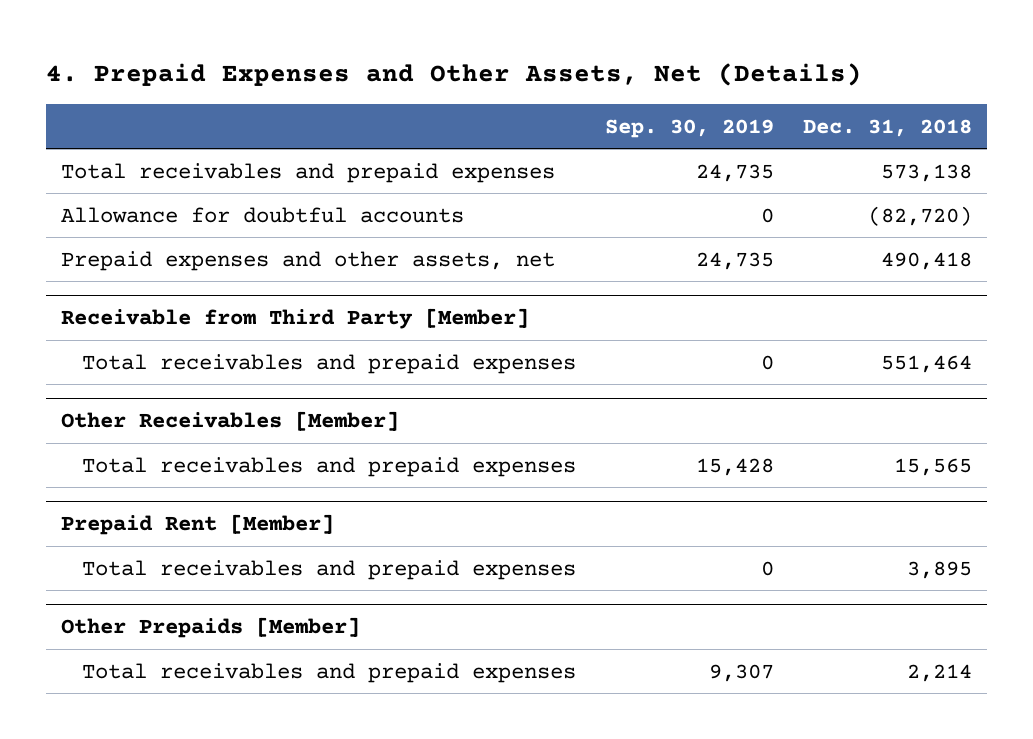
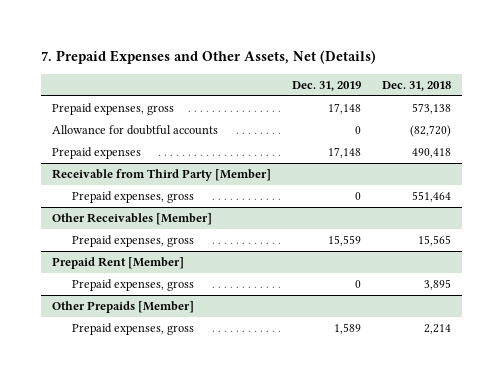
[46,63,863,87] 4. Prepaid Expenses and Other Assets, Net (Details) -> [41,49,377,64] 7. Prepaid Expenses and Other Assets, Net (Details)
[604,118,774,138] Sep. 30, 2019 -> none
none -> [292,80,362,91] Dec. 31, 2019
[61,162,556,183] Total receivables and prepaid expenses -> [51,103,174,116] Prepaid expenses, gross
[61,250,556,271] Prepaid expenses and other assets, net -> [51,147,141,160] Prepaid expenses
[81,353,576,374] Total receivables and prepaid expenses -> [71,191,194,204] Prepaid expenses, gross
[81,456,576,477] Total receivables and prepaid expenses -> [71,235,194,248] Prepaid expenses, gross
[81,559,576,580] Total receivables and prepaid expenses -> [71,279,194,292] Prepaid expenses, gross
[81,662,576,683] Total receivables and prepaid expenses -> [71,323,194,336] Prepaid expenses, gross

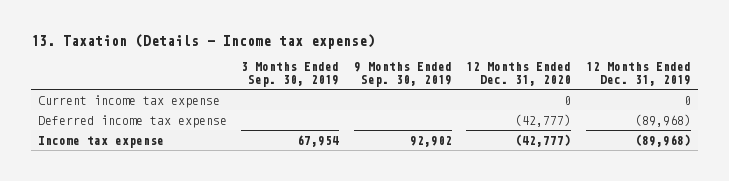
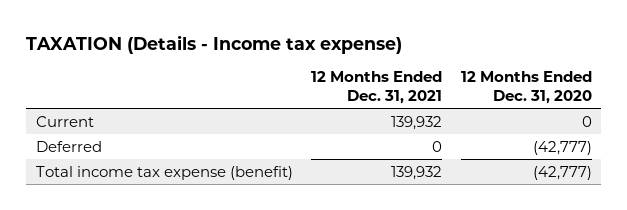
[30,34,375,50] 13. Taxation (Details - Income tax expense) -> [26,34,403,54] TAXATION (Details - Income tax expense)
[241,62,340,87] 3 Months Ended Sep. 30, 2019 -> none
[353,62,452,87] 9 Months Ended Sep. 30, 2019 -> none
[585,62,691,86] 12 Months Ended Dec. 31, 2019 -> none
none -> [311,71,443,105] 12 Months Ended Dec. 31, 2021
[37,94,220,108] Current income tax expense -> [35,115,94,127] Current
[37,114,227,128] Deferred income tax expense -> [35,140,102,152] Deferred
[37,135,164,148] Income tax expense -> [35,165,293,180] Total income tax expense (benefit)

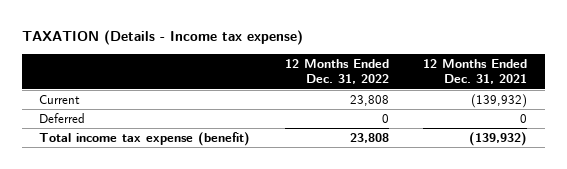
[460,71,592,105] 12 Months Ended Dec. 31, 2020 -> none
none -> [284,58,389,85] 12 Months Ended Dec. 31, 2022
[391,115,443,130] 139,932 -> [471,93,528,108] (139,932)
[391,165,443,180] 139,932 -> [469,131,528,146] (139,932)

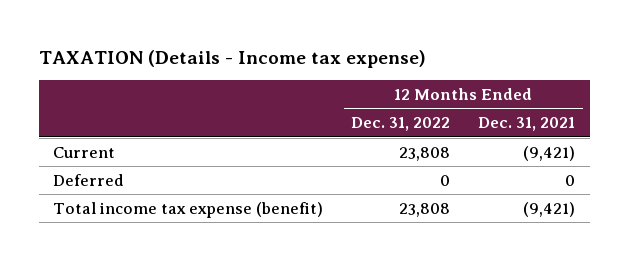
[471,93,528,108] (139,932) -> [523,145,576,161] (9,421)
[469,131,528,146] (139,932) -> [523,201,576,217] (9,421)

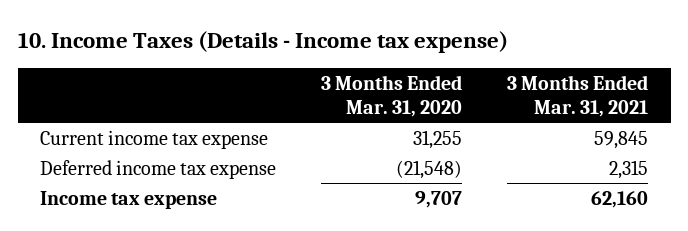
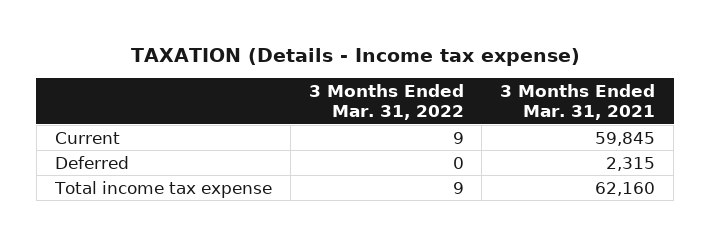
[17,31,508,54] 10. Income Taxes (Details - Income tax expense) -> [131,47,581,66] TAXATION (Details - Income tax expense)
[321,74,463,118] 3 Months Ended Mar. 31, 2020 -> none
none -> [308,84,464,121] 3 Months Ended Mar. 31, 2022
[40,129,269,149] Current income tax expense -> [54,131,120,144] Current
[40,159,277,179] Deferred income tax expense -> [54,155,129,169] Deferred
[40,190,218,209] Income tax expense -> [53,180,272,198] Total income tax expense

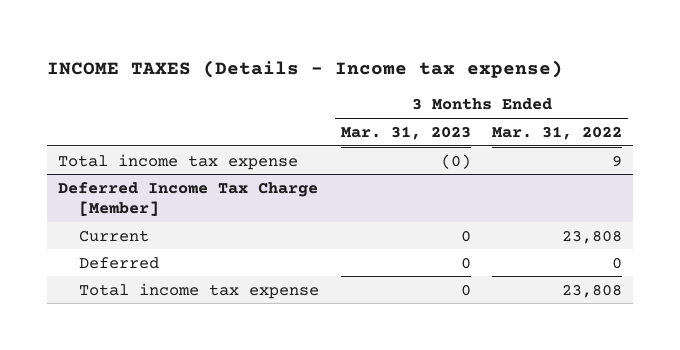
[131,47,581,66] TAXATION (Details - Income tax expense) -> [47,59,564,78] INCOME TAXES (Details - Income tax expense)
[500,84,656,121] 3 Months Ended Mar. 31, 2021 -> none
none -> [340,125,471,140] Mar. 31, 2023
[54,131,120,144] Current -> none
[54,155,129,169] Deferred -> none
none -> [58,181,319,216] Deferred Income Tax Charge [Member]
none -> [79,229,150,242] Current
none -> [79,256,160,269] Deferred
none -> [79,282,320,299] Total income tax expense

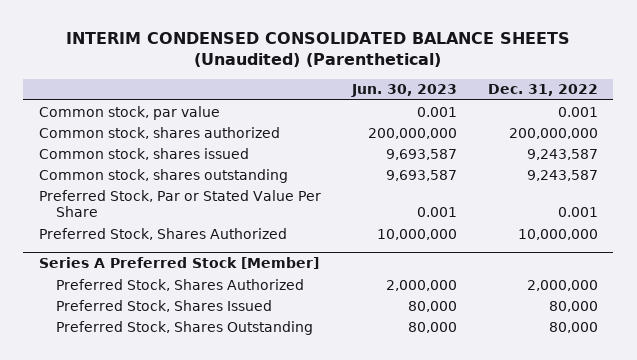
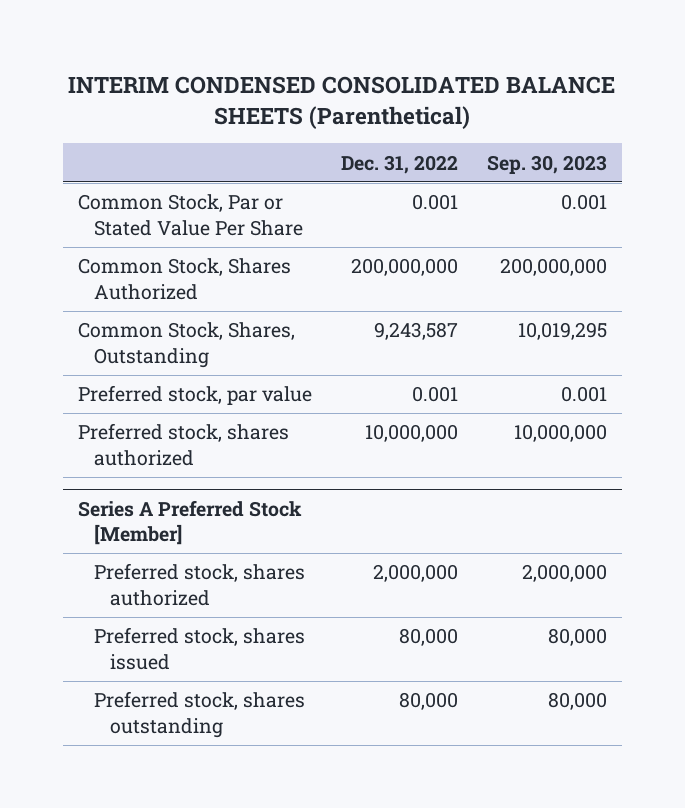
[66,32,571,68] INTERIM CONDENSED CONSOLIDATED BALANCE SHEETS (Unaudited) (Parenthetical) -> [68,76,616,129] INTERIM CONDENSED CONSOLIDATED BALANCE SHEETS (Parenthetical)
[350,84,457,98] Jun. 30, 2023 -> none
none -> [487,154,608,174] Sep. 30, 2023
[38,147,249,160] Common stock, shares issued -> none
[38,105,220,120] Common stock, par value -> [77,194,303,236] Common Stock, Par or Stated Value Per Share
[38,126,280,139] Common stock, shares authorized -> [77,258,291,300] Common Stock, Shares Authorized
[38,168,288,183] Common stock, shares outstanding -> [77,322,295,368] Common Stock, Shares, Outstanding
[38,189,321,218] Preferred Stock, Par or Stated Value Per Share -> [77,385,312,406] Preferred stock, par value
[38,227,287,240] Preferred Stock, Shares Authorized -> [77,423,289,466] Preferred stock, shares authorized
[55,278,304,291] Preferred Stock, Shares Authorized -> [93,563,305,606] Preferred stock, shares authorized
[55,299,272,312] Preferred Stock, Shares Issued -> [93,627,305,670] Preferred stock, shares issued
[55,320,313,335] Preferred Stock, Shares Outstanding -> [93,691,305,738] Preferred stock, shares outstanding

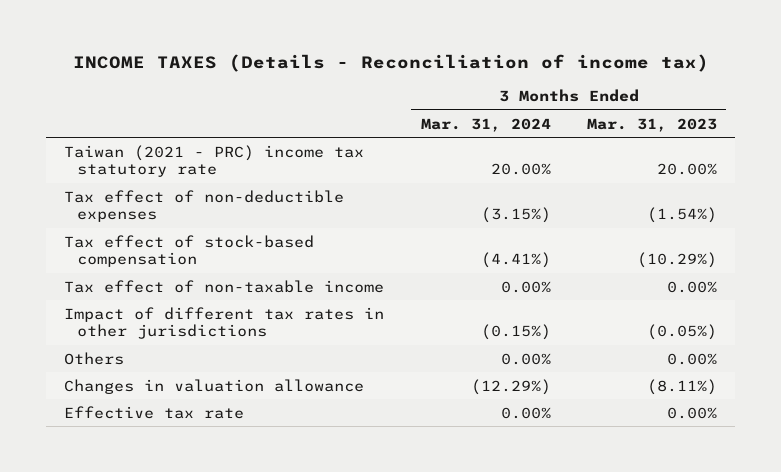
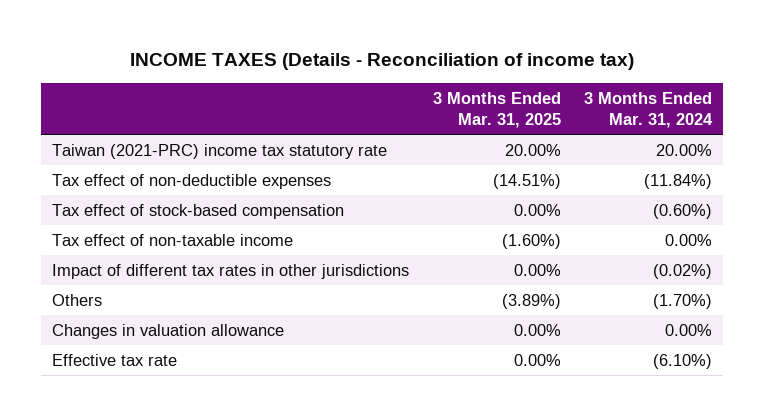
[586,117,717,132] Mar. 31, 2023 -> none
none -> [432,91,561,128] 3 Months Ended Mar. 31, 2025
[64,144,365,178] Taiwan (2021 - PRC) income tax statutory rate -> [52,143,388,159] Taiwan (2021-PRC) income tax statutory rate
[480,207,551,224] (3.15%) -> [643,173,712,189] (11.84%)
[480,252,551,269] (4.41%) -> [652,203,712,219] (0.60%)
[480,324,551,341] (0.15%) -> [652,263,712,279] (0.02%)
[500,352,551,365] 0.00% -> [652,293,712,309] (1.70%)
[470,378,551,395] (12.29%) -> [664,323,712,336] 0.00%
[500,406,551,419] 0.00% -> [652,353,712,369] (6.10%)

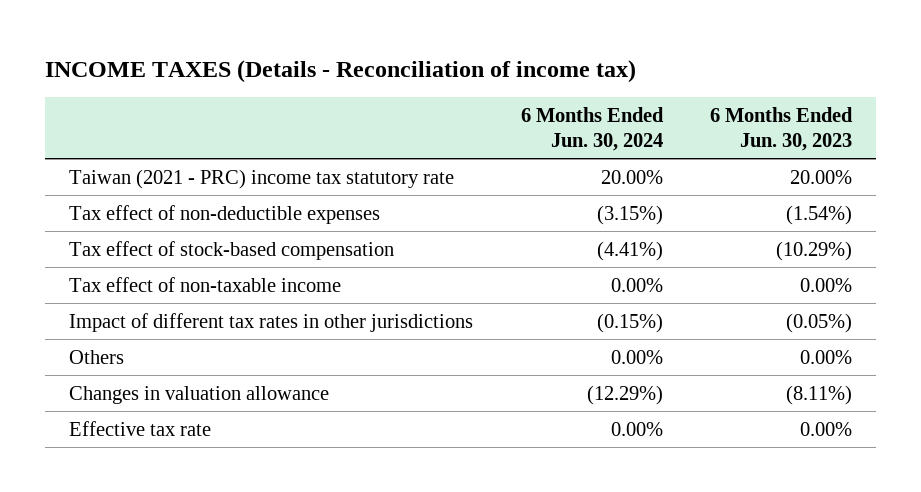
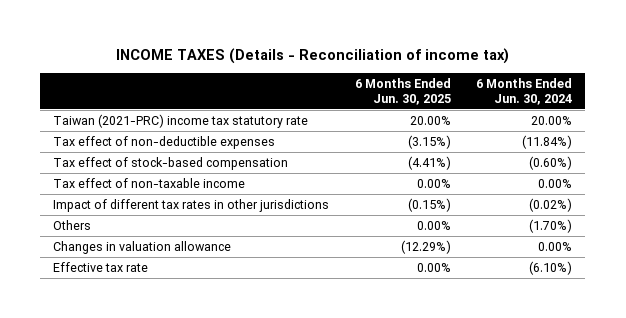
[710,107,854,151] 6 Months Ended Jun. 30, 2023 -> none
none -> [354,77,451,105] 6 Months Ended Jun. 30, 2025
[68,168,454,189] Taiwan (2021 - PRC) income tax statutory rate -> [53,114,309,129] Taiwan (2021-PRC) income tax statutory rate
[596,204,663,225] (3.15%) -> [522,135,573,150] (11.84%)
[596,240,663,261] (4.41%) -> [529,156,573,171] (0.60%)
[596,312,663,333] (0.15%) -> [529,198,573,213] (0.02%)
[610,349,663,364] 0.00% -> [529,219,573,234] (1.70%)
[586,384,663,405] (12.29%) -> [538,242,573,252] 0.00%
[610,421,663,436] 0.00% -> [529,261,573,276] (6.10%)

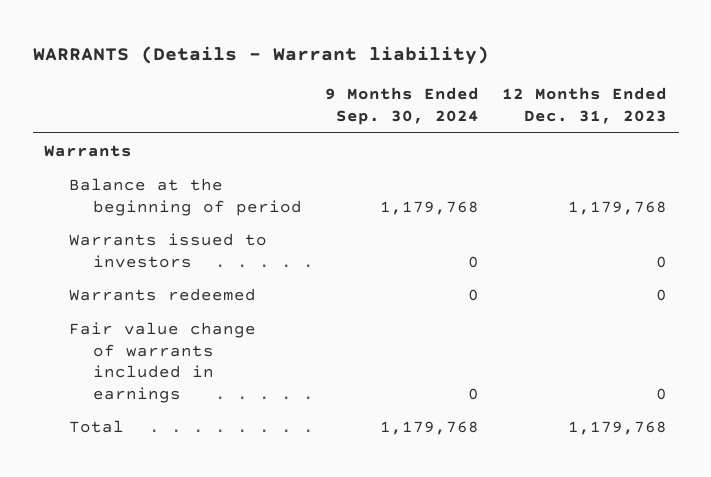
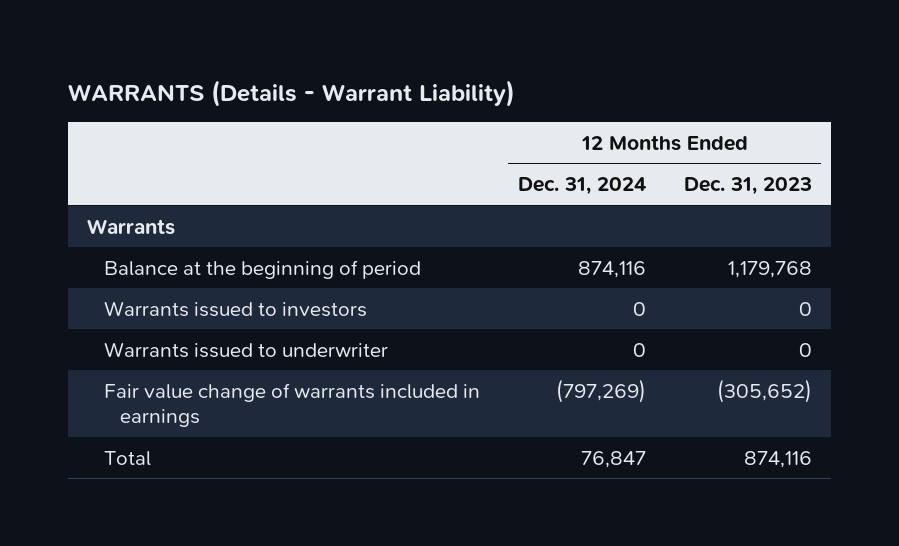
[32,45,489,65] WARRANTS (Details - Warrant liability) -> [68,79,516,107] WARRANTS (Details - Warrant Liability)
[325,87,480,125] 9 Months Ended Sep. 30, 2024 -> none
none -> [517,177,646,196] Dec. 31, 2024
[68,288,256,302] Warrants redeemed -> none
none -> [103,341,388,358] Warrants issued to underwriter
[656,387,668,400] 0 -> [716,378,812,403] (305,652)
[568,421,668,436] 1,179,768 -> [743,450,812,468] 874,116

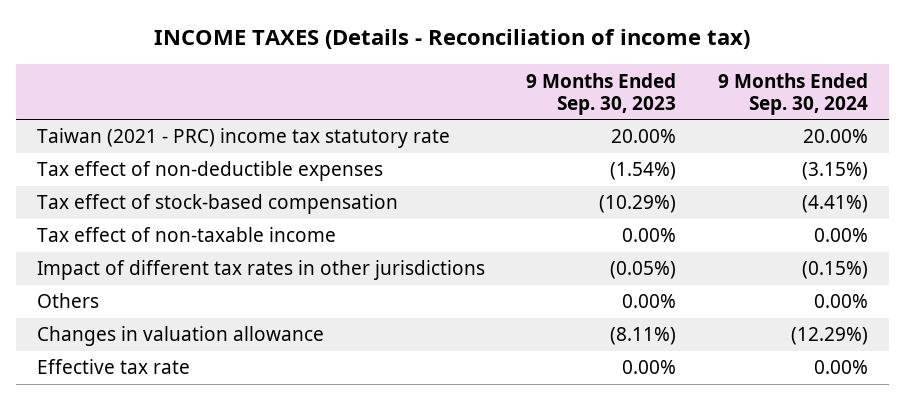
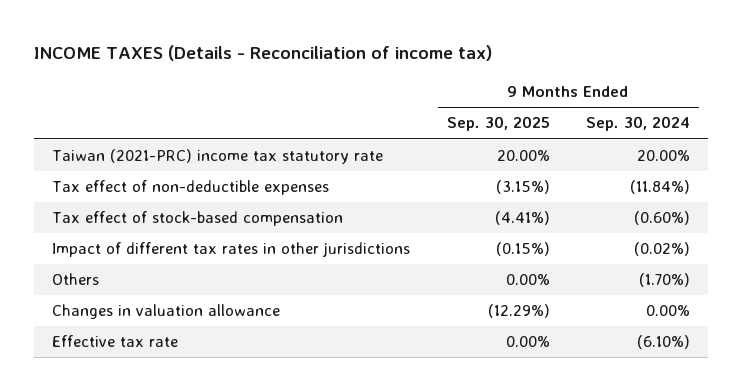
[526,72,677,115] 9 Months Ended Sep. 30, 2023 -> none
none -> [446,116,550,132] Sep. 30, 2025
[36,227,336,243] Tax effect of non-taxable income -> none
[36,128,450,149] Taiwan (2021 - PRC) income tax statutory rate -> [52,149,384,165] Taiwan (2021-PRC) income tax statutory rate
[802,162,869,181] (3.15%) -> [629,180,690,195] (11.84%)
[802,195,869,214] (4.41%) -> [633,211,690,226] (0.60%)
[802,261,869,280] (0.15%) -> [633,242,690,257] (0.02%)
[814,294,869,309] 0.00% -> [638,273,690,288] (1.70%)
[791,327,869,346] (12.29%) -> [645,305,690,317] 0.00%
[814,360,869,375] 0.00% -> [636,335,690,350] (6.10%)

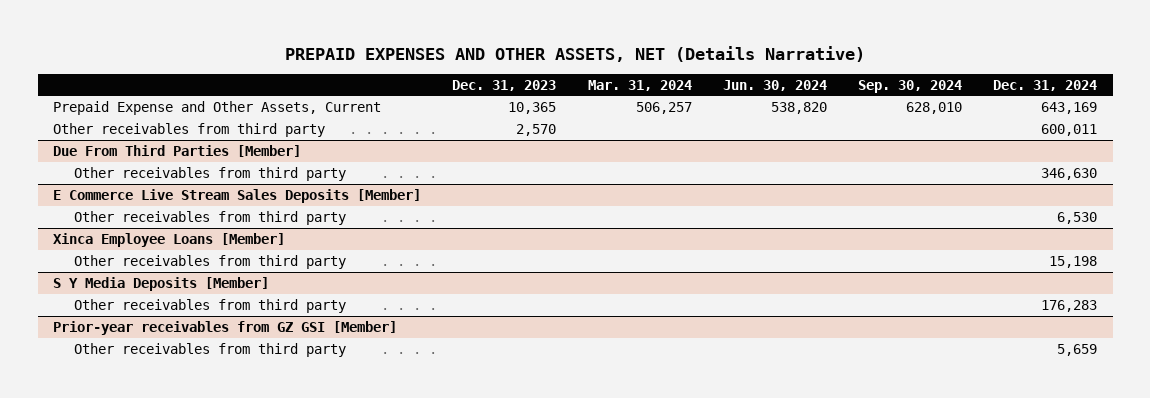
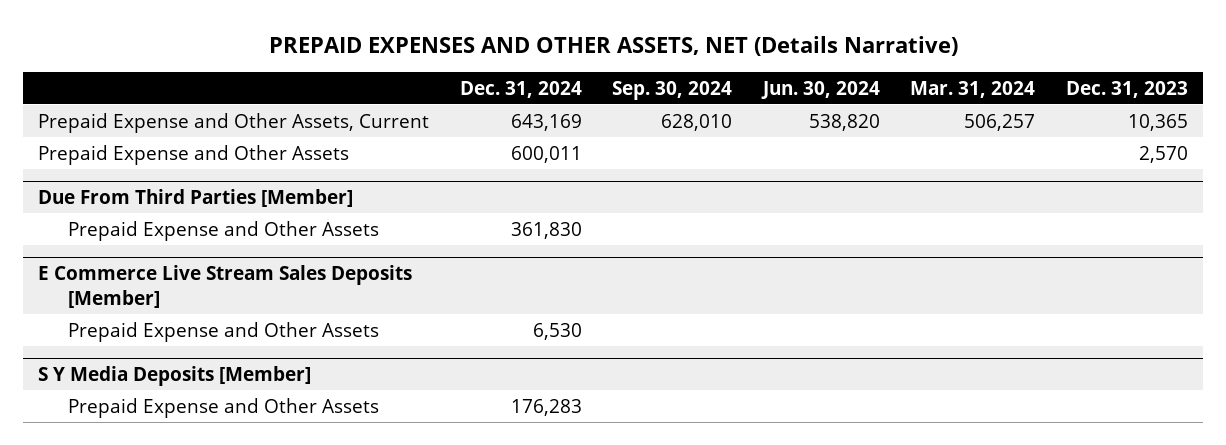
[53,123,326,138] Other receivables from third party -> [38,144,350,165] Prepaid Expense and Other Assets
[73,167,346,182] Other receivables from third party -> none
none -> [68,220,380,241] Prepaid Expense and Other Assets
[53,233,286,248] Xinca Employee Loans [Member] -> none
[73,255,346,270] Other receivables from third party -> none
[73,211,346,226] Other receivables from third party -> [68,321,380,342] Prepaid Expense and Other Assets
[53,321,398,336] Prior-year receivables from GZ GSI [Member] -> none
[73,343,346,358] Other receivables from third party -> none
[73,299,346,314] Other receivables from third party -> [68,397,380,418] Prepaid Expense and Other Assets

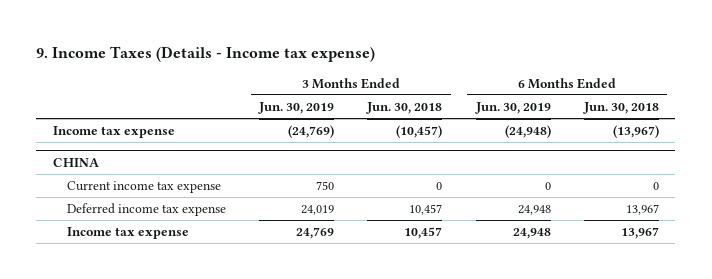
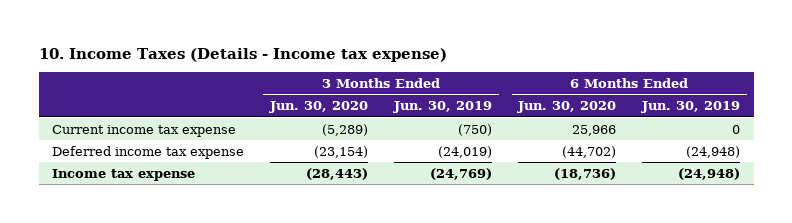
[36,45,376,62] 9. Income Taxes (Details - Income tax expense) -> [38,47,447,62] 10. Income Taxes (Details - Income tax expense)
[366,101,443,114] Jun. 30, 2018 -> none
[582,101,659,114] Jun. 30, 2018 -> none
none -> [268,101,368,114] Jun. 30, 2020
none -> [517,101,617,114] Jun. 30, 2020
none -> [51,124,236,137] Current income tax expense
none -> [51,145,244,159] Deferred income tax expense
[52,157,99,167] CHINA -> none
[67,181,222,194] Current income tax expense -> none
[67,203,227,217] Deferred income tax expense -> none
[67,227,190,240] Income tax expense -> none

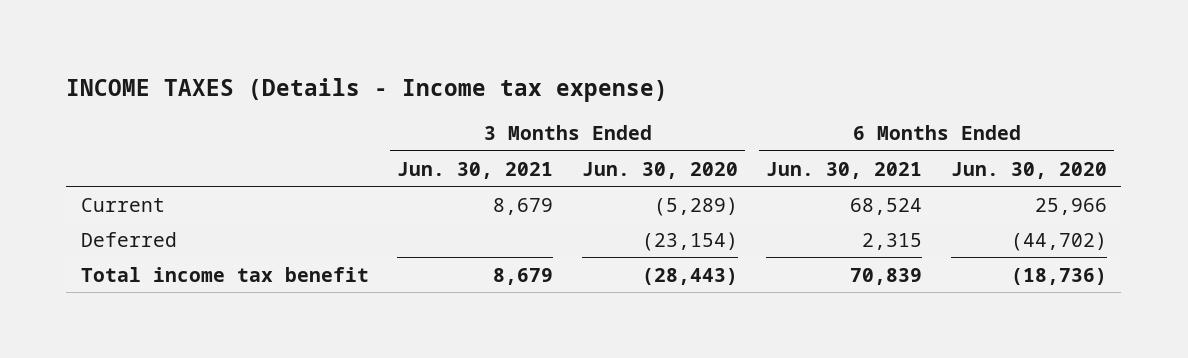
[38,47,447,62] 10. Income Taxes (Details - Income tax expense) -> [66,78,669,103] INCOME TAXES (Details - Income tax expense)
[393,101,493,114] Jun. 30, 2019 -> none
[641,101,741,114] Jun. 30, 2019 -> none
none -> [397,161,554,179] Jun. 30, 2021
none -> [766,161,923,179] Jun. 30, 2021
[51,124,236,137] Current income tax expense -> [80,197,165,212] Current
[51,145,244,159] Deferred income tax expense -> [80,231,177,247] Deferred
[51,168,195,181] Income tax expense -> [80,266,369,282] Total income tax benefit

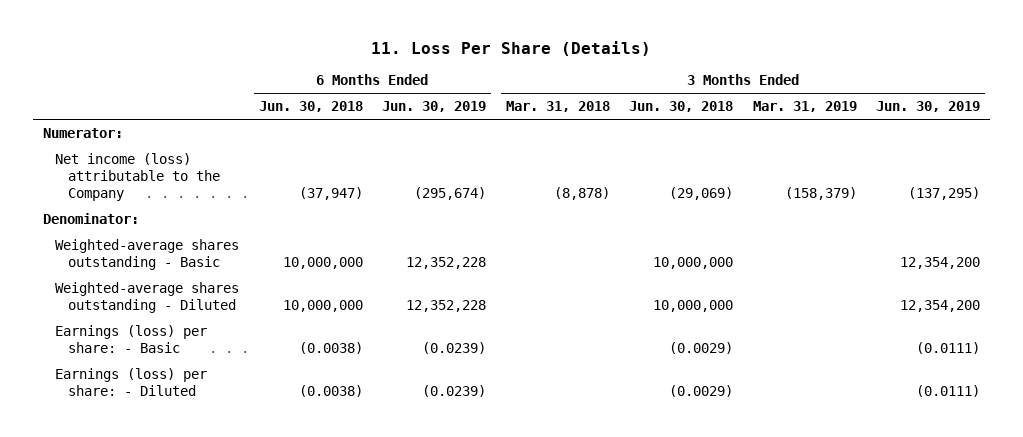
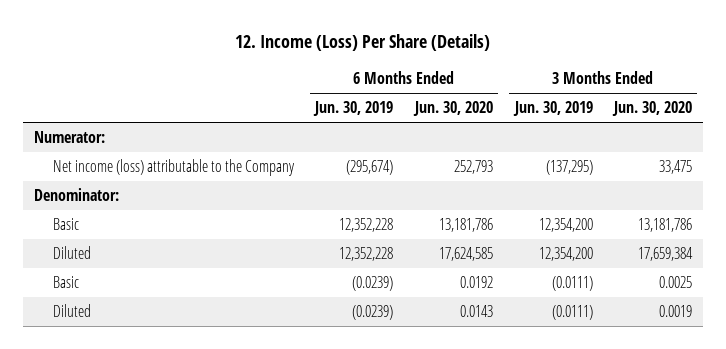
[371,40,652,56] 11. Loss Per Share (Details) -> [235,33,491,51] 12. Income (Loss) Per Share (Details)
[258,101,363,113] Jun. 30, 2018 -> none
[505,101,610,113] Mar. 31, 2018 -> none
[629,101,734,113] Jun. 30, 2018 -> none
[752,101,857,113] Mar. 31, 2019 -> none
none -> [412,101,493,117] Jun. 30, 2020
none -> [612,101,693,117] Jun. 30, 2020
[55,238,240,270] Weighted-average shares outstanding - Basic -> [52,218,79,231] Basic
[55,281,240,313] Weighted-average shares outstanding - Diluted -> [52,246,91,260] Diluted
[55,324,208,353] Earnings (loss) per share: - Basic -> [52,276,79,289] Basic
[55,367,208,396] Earnings (loss) per share: - Diluted -> [52,304,91,318] Diluted

